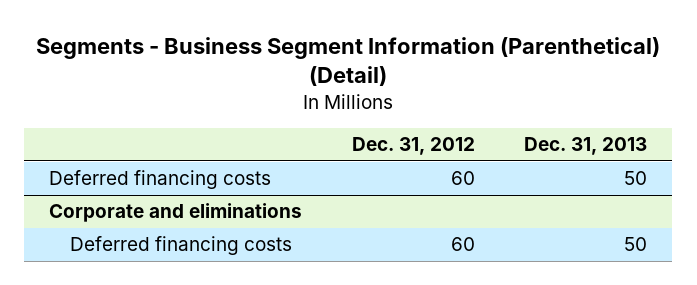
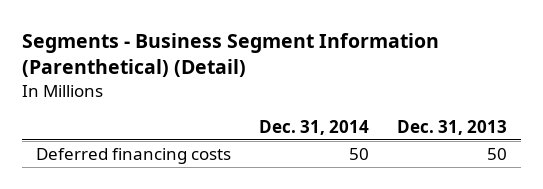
[351,137,475,156] Dec. 31, 2012 -> none
none -> [258,119,369,135] Dec. 31, 2014
[49,203,303,223] Corporate and eliminations -> none
[69,236,292,256] Deferred financing costs -> none

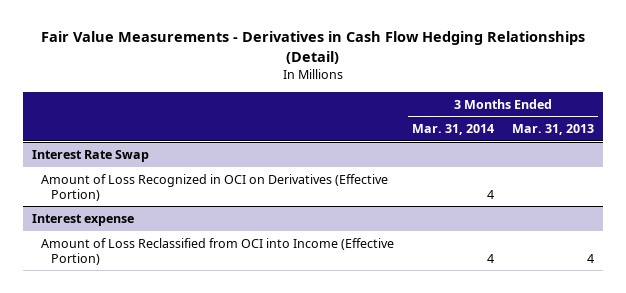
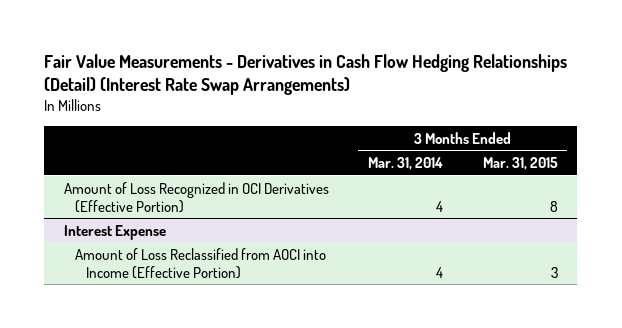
[40,31,585,65] Fair Value Measurements - Derivatives in Cash Flow Hedging Relationships (Detail) -> [44,53,568,95] Fair Value Measurements - Derivatives in Cash Flow Hedging Relationships (Detail) (Interest Rate Swap Arrangements)
[512,124,595,136] Mar. 31, 2013 -> none
none -> [482,156,558,170] Mar. 31, 2015
[31,149,149,162] Interest Rate Swap -> none
[41,173,389,201] Amount of Loss Recognized in OCI on Derivatives (Effective Portion) -> [63,181,329,213] Amount of Loss Recognized in OCI Derivatives (Effective Portion)
[31,213,134,226] Interest expense -> [63,224,166,240] Interest Expense
[41,237,395,265] Amount of Loss Reclassified from OCI into Income (Effective Portion) -> [74,247,326,279] Amount of Loss Reclassified from AOCI into Income (Effective Portion)

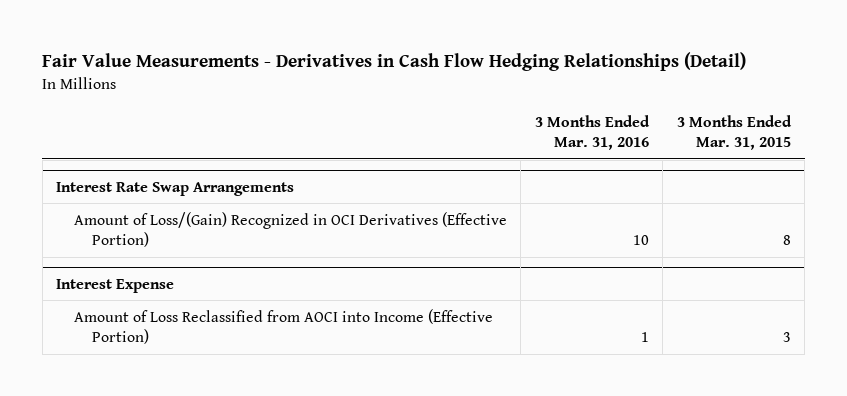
[44,53,568,95] Fair Value Measurements - Derivatives in Cash Flow Hedging Relationships (Detail) (Interest Rate Swap Arrangements) -> [42,52,747,72] Fair Value Measurements - Derivatives in Cash Flow Hedging Relationships (Detail)
[368,156,444,170] Mar. 31, 2014 -> none
none -> [534,114,650,151] 3 Months Ended Mar. 31, 2016
none -> [56,181,295,196] Interest Rate Swap Arrangements
[63,181,329,213] Amount of Loss Recognized in OCI Derivatives (Effective Portion) -> [73,211,507,248] Amount of Loss/(Gain) Recognized in OCI Derivatives (Effective Portion)

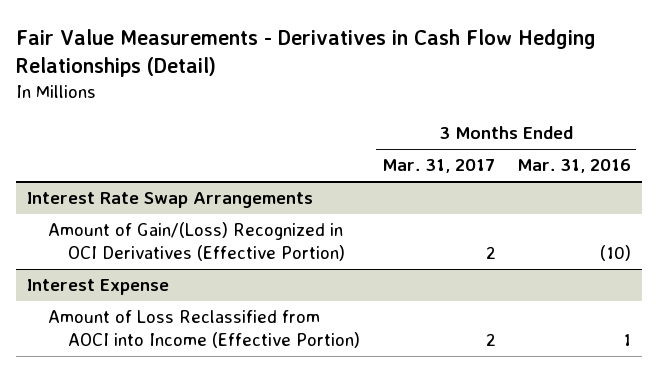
[676,114,792,151] 3 Months Ended Mar. 31, 2015 -> none
none -> [381,159,495,174] Mar. 31, 2017
[73,211,507,248] Amount of Loss/(Gain) Recognized in OCI Derivatives (Effective Portion) -> [47,222,345,261] Amount of Gain/(Loss) Recognized in OCI Derivatives (Effective Portion)
[632,235,649,246] 10 -> [599,244,631,261] (10)

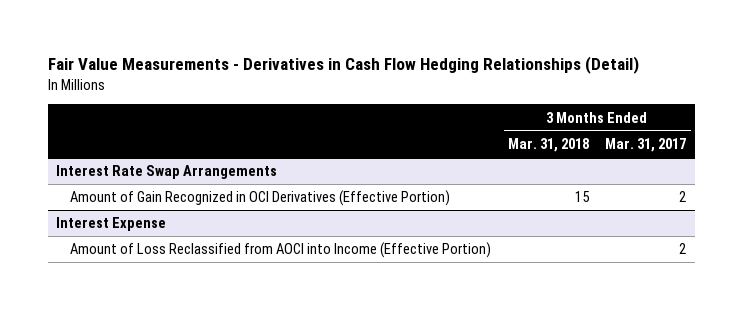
[516,159,631,174] Mar. 31, 2016 -> none
none -> [507,138,589,153] Mar. 31, 2018
[47,222,345,261] Amount of Gain/(Loss) Recognized in OCI Derivatives (Effective Portion) -> [70,190,451,207] Amount of Gain Recognized in OCI Derivatives (Effective Portion)

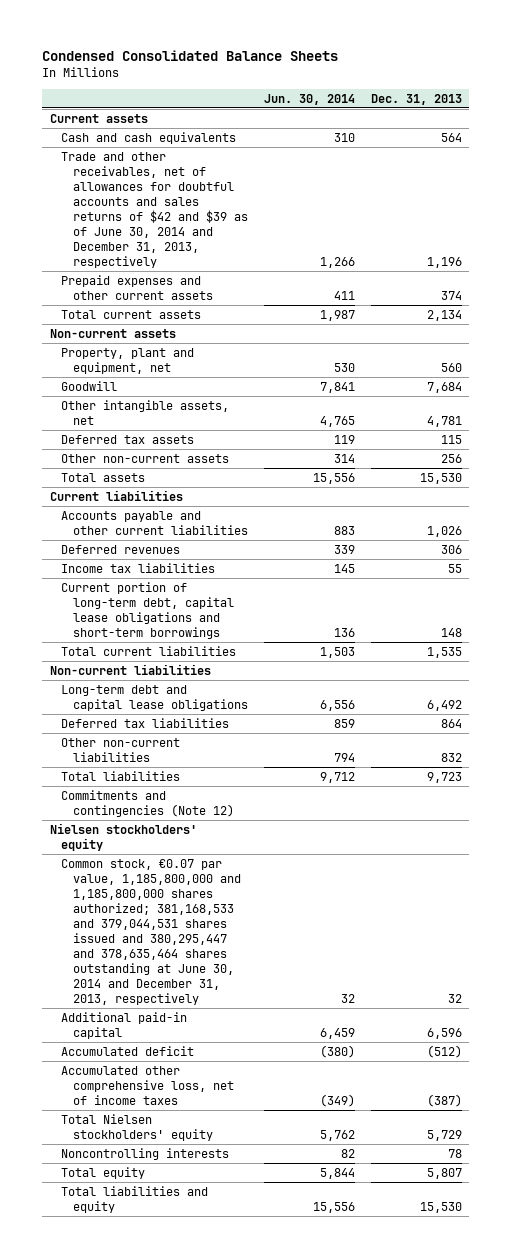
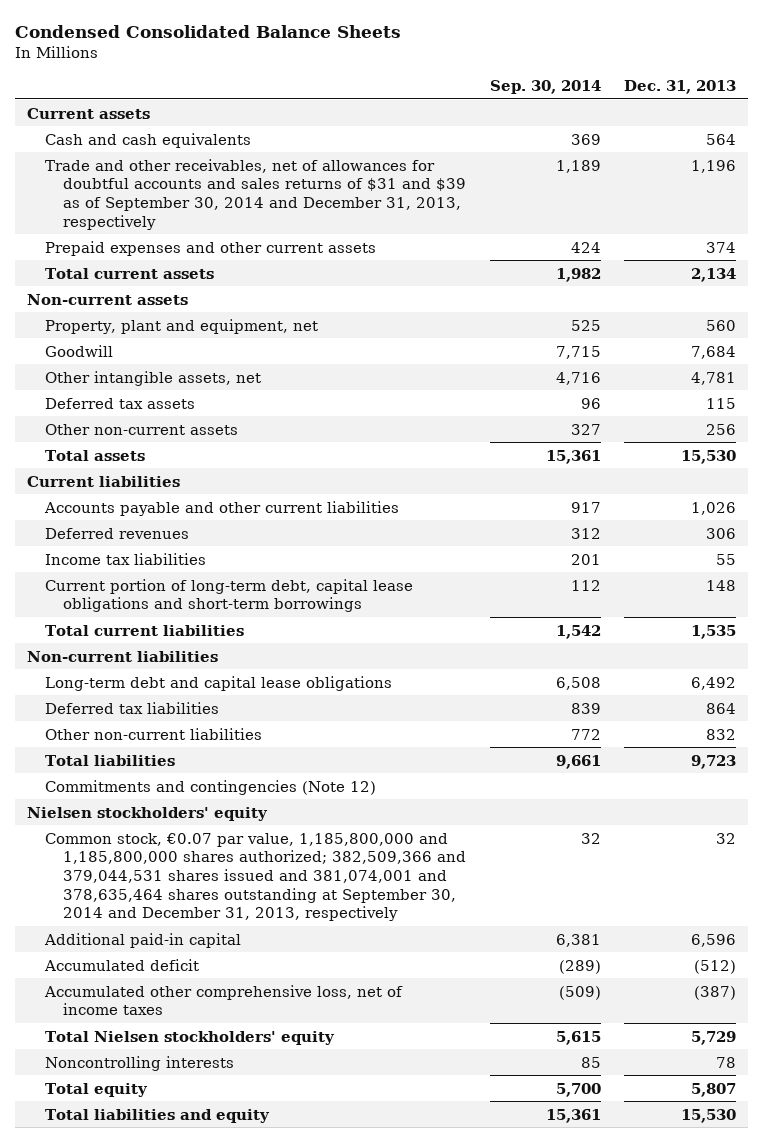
[263,93,355,105] Jun. 30, 2014 -> none
none -> [489,80,601,95] Sep. 30, 2014
[61,151,248,268] Trade and other receivables, net of allowances for doubtful accounts and sales returns of $42 and $39 as of June 30, 2014 and December 31, 2013, respectively -> [44,158,466,230] Trade and other receivables, net of allowances for doubtful accounts and sales returns of $31 and $39 as of September 30, 2014 and December 31, 2013, respectively
[61,858,241,1005] Common stock, €0.07 par value, 1,185,800,000 and 1,185,800,000 shares authorized; 381,168,533 and 379,044,531 shares issued and 380,295,447 and 378,635,464 shares outstanding at June 30, 2014 and December 31, 2013, respectively -> [44,832,466,922] Common stock, €0.07 par value, 1,185,800,000 and 1,185,800,000 shares authorized; 382,509,366 and 379,044,531 shares issued and 381,074,001 and 378,635,464 shares outstanding at September 30, 2014 and December 31, 2013, respectively

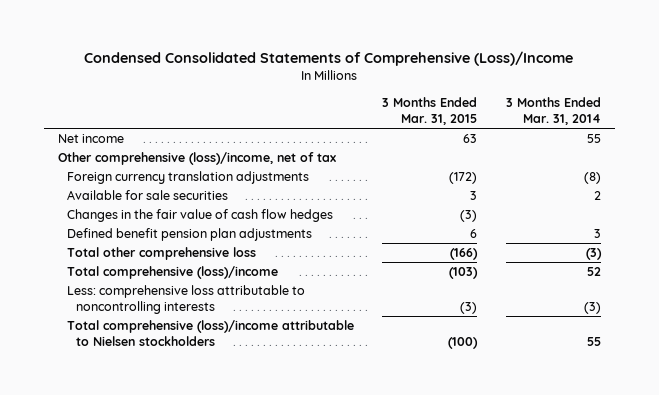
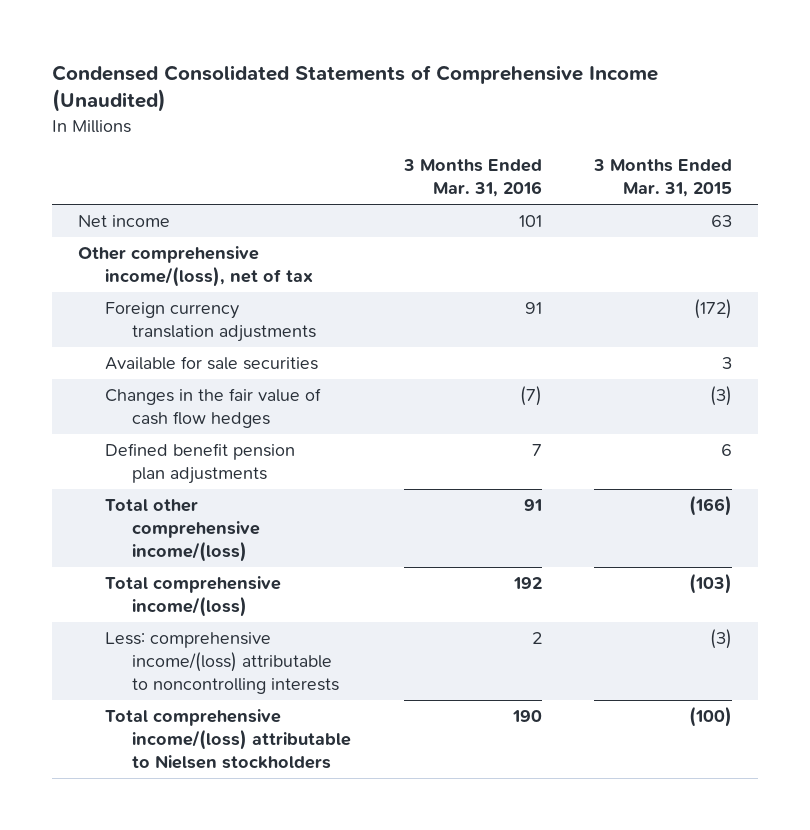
[84,51,574,67] Condensed Consolidated Statements of Comprehensive (Loss)/Income -> [51,64,658,113] Condensed Consolidated Statements of Comprehensive Income (Unaudited)
[505,96,601,125] 3 Months Ended Mar. 31, 2014 -> none
none -> [402,159,542,198] 3 Months Ended Mar. 31, 2016
[58,152,337,166] Other comprehensive (loss)/income, net of tax -> [77,245,314,287] Other comprehensive income/(loss), net of tax
[67,247,257,261] Total other comprehensive loss -> [105,498,261,563] Total other comprehensive income/(loss)
[67,266,279,280] Total comprehensive (loss)/income -> [105,575,282,617] Total comprehensive income/(loss)
[67,285,306,315] Less: comprehensive loss attributable to noncontrolling interests -> [105,631,340,695] Less: comprehensive income/(loss) attributable to noncontrolling interests
[67,320,355,347] Total comprehensive (loss)/income attributable to Nielsen stockholders -> [105,708,352,770] Total comprehensive income/(loss) attributable to Nielsen stockholders

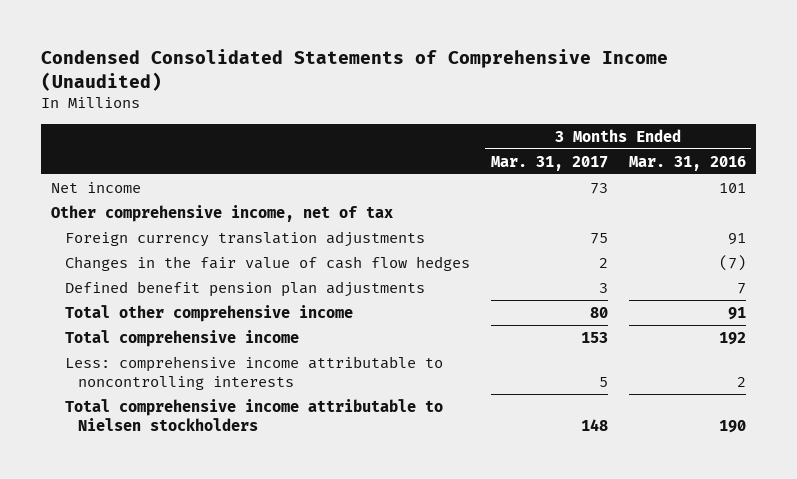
[592,159,732,198] 3 Months Ended Mar. 31, 2015 -> none
none -> [490,155,608,171] Mar. 31, 2017
[77,245,314,287] Other comprehensive income/(loss), net of tax -> [51,204,394,222] Other comprehensive income, net of tax
[105,355,319,370] Available for sale securities -> none
[105,498,261,563] Total other comprehensive income/(loss) -> [64,304,353,322] Total other comprehensive income
[105,575,282,617] Total comprehensive income/(loss) -> [64,329,299,347] Total comprehensive income
[105,631,340,695] Less: comprehensive income/(loss) attributable to noncontrolling interests -> [64,355,443,390] Less: comprehensive income attributable to noncontrolling interests
[105,708,352,770] Total comprehensive income/(loss) attributable to Nielsen stockholders -> [64,398,443,431] Total comprehensive income attributable to Nielsen stockholders

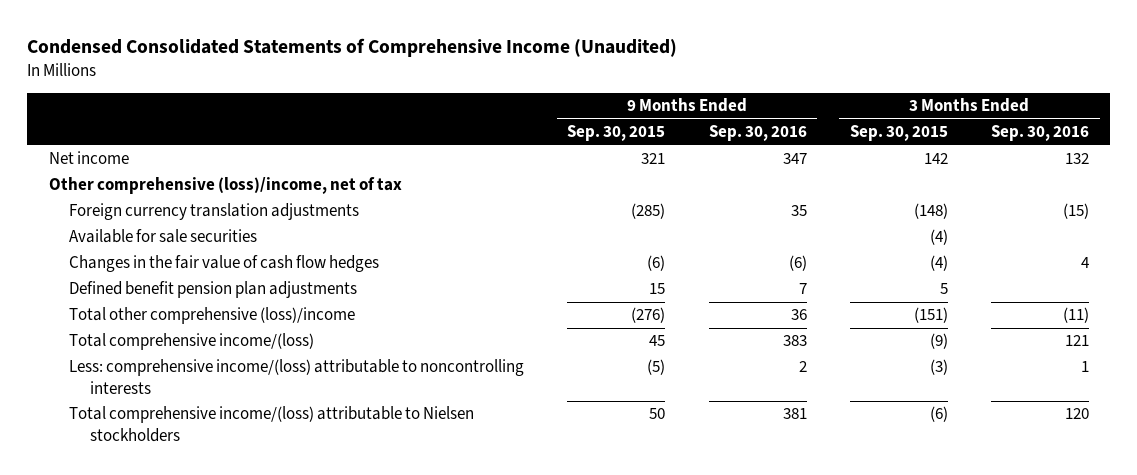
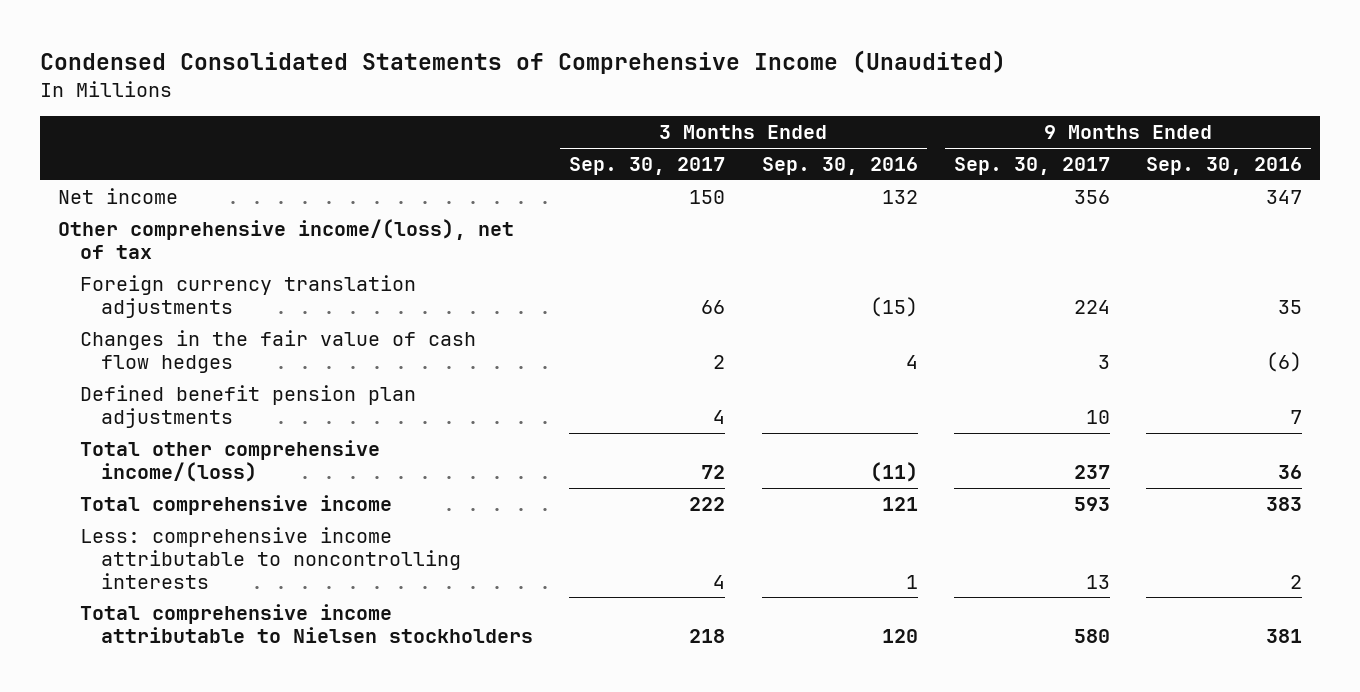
[567,125,666,142] Sep. 30, 2015 -> none
[849,125,948,142] Sep. 30, 2015 -> none
none -> [569,157,726,176] Sep. 30, 2017
none -> [953,157,1110,176] Sep. 30, 2017
[48,177,402,195] Other comprehensive (loss)/income, net of tax -> [58,218,515,259] Other comprehensive income/(loss), net of tax
[69,229,258,244] Available for sale securities -> none
[69,307,356,325] Total other comprehensive (loss)/income -> [79,439,380,482] Total other comprehensive income/(loss)
[69,333,315,351] Total comprehensive income/(loss) -> [79,494,392,515] Total comprehensive income
[69,359,525,395] Less: comprehensive income/(loss) attributable to noncontrolling interests -> [79,526,462,589] Less: comprehensive income attributable to noncontrolling interests
[69,406,475,443] Total comprehensive income/(loss) attributable to Nielsen stockholders -> [79,603,534,643] Total comprehensive income attributable to Nielsen stockholders

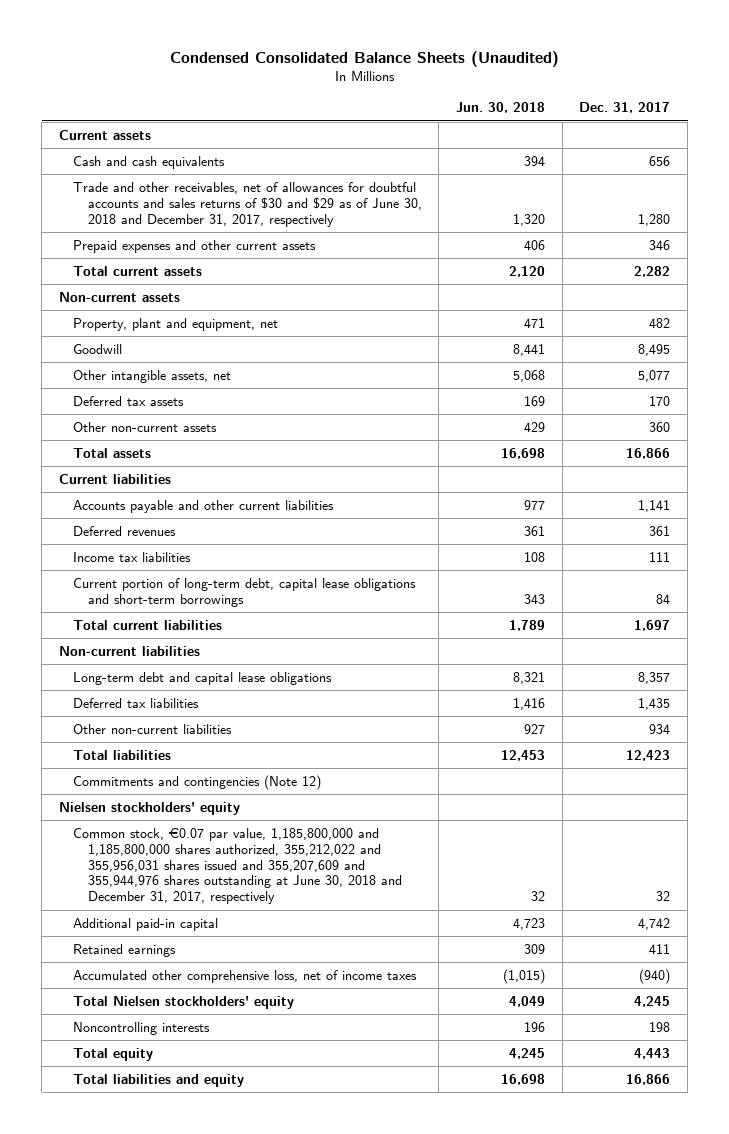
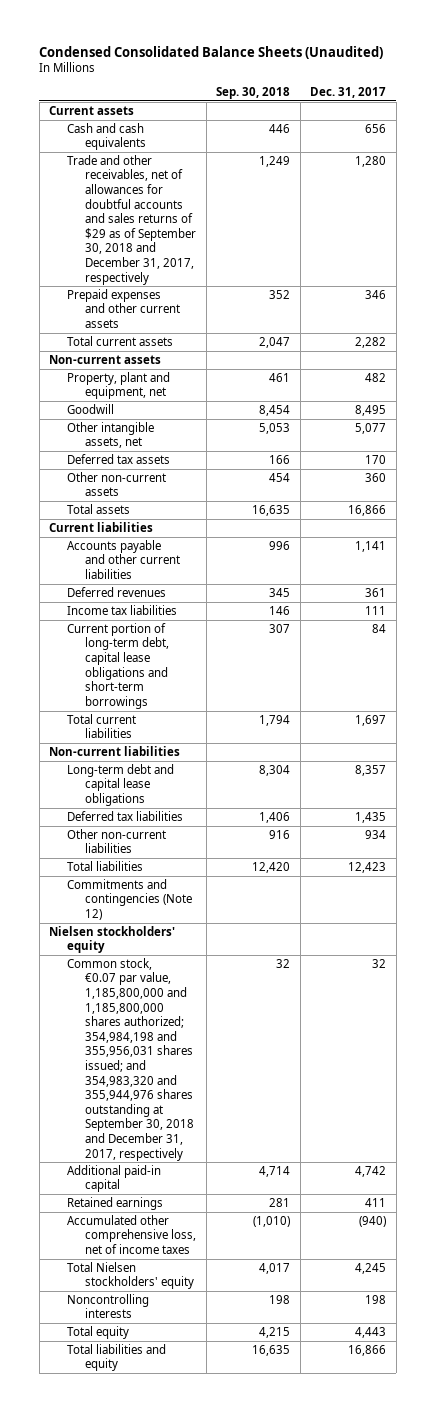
[456,102,546,114] Jun. 30, 2018 -> none
none -> [216,87,291,100] Sep. 30, 2018
[73,181,422,227] Trade and other receivables, net of allowances for doubtful accounts and sales returns of $30 and $29 as of June 30, 2018 and December 31, 2017, respectively -> [67,154,196,285] Trade and other receivables, net of allowances for doubtful accounts and sales returns of $29 as of September 30, 2018 and December 31, 2017, respectively
[73,827,402,905] Common stock, €0.07 par value, 1,185,800,000 and 1,185,800,000 shares authorized, 355,212,022 and 355,956,031 shares issued and 355,207,609 and 355,944,976 shares outstanding at June 30, 2018 and December 31, 2017, respectively -> [67,957,194,1161] Common stock, €0.07 par value, 1,185,800,000 and 1,185,800,000 shares authorized; 354,984,198 and 355,956,031 shares issued; and 354,983,320 and 355,944,976 shares outstanding at September 30, 2018 and December 31, 2017, respectively

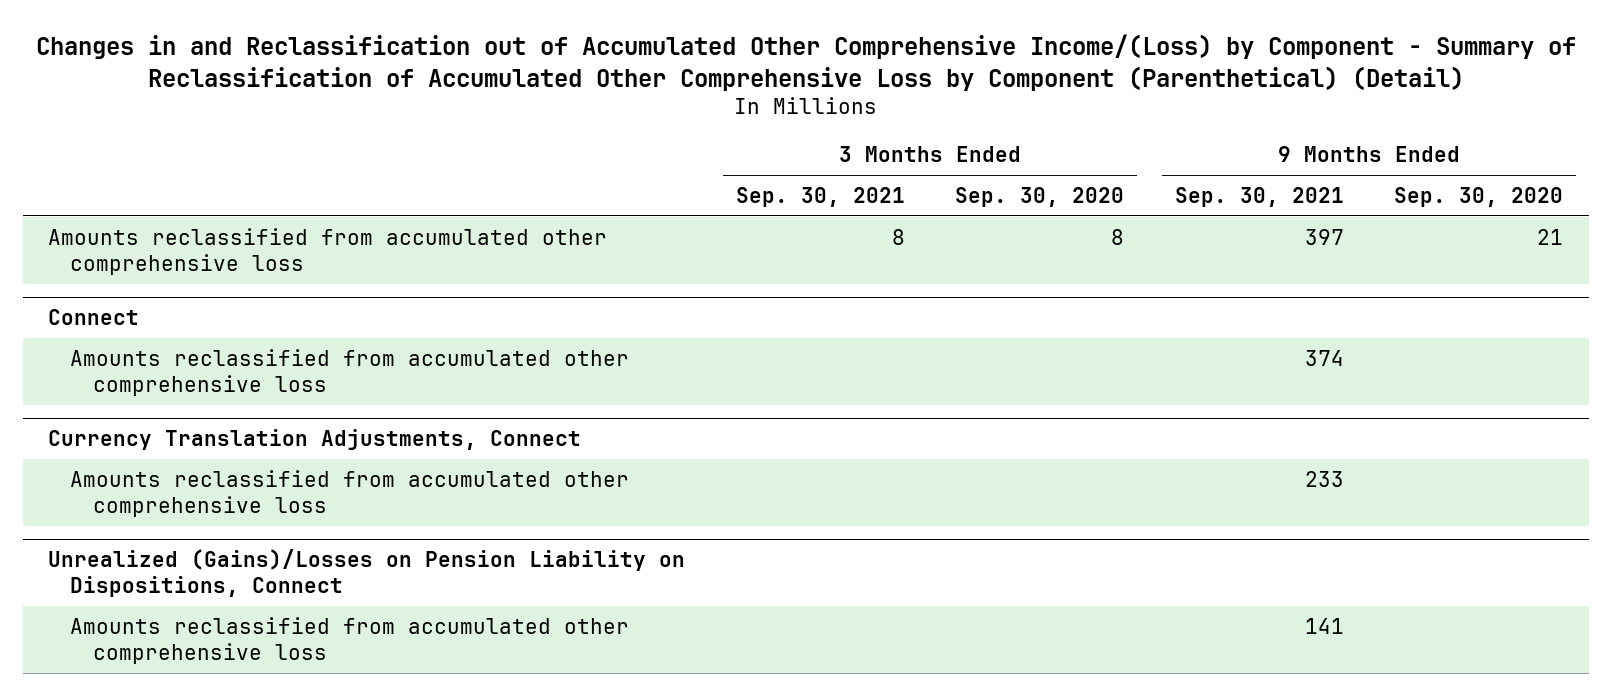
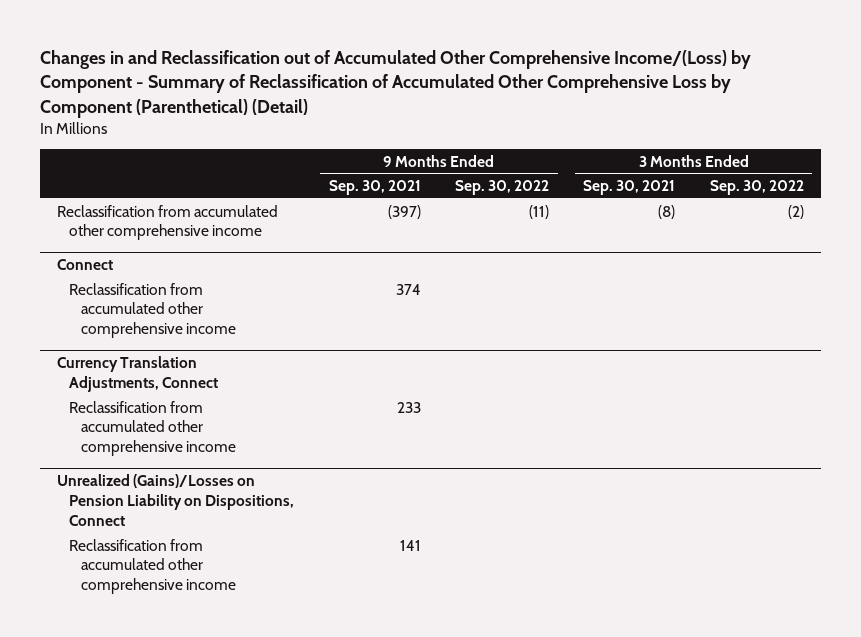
[955,187,1125,208] Sep. 30, 2020 -> none
[1394,187,1564,208] Sep. 30, 2020 -> none
none -> [455,179,550,195] Sep. 30, 2022
none -> [709,179,804,195] Sep. 30, 2022
[48,227,608,275] Amounts reclassified from accumulated other comprehensive loss -> [57,204,279,241] Reclassification from accumulated other comprehensive income
[891,228,905,245] 8 -> [658,204,676,219] (8)
[1304,228,1344,245] 397 -> [387,204,421,219] (397)
[70,348,630,396] Amounts reclassified from accumulated other comprehensive loss -> [69,282,237,338] Reclassification from accumulated other comprehensive income
[70,469,630,517] Amounts reclassified from accumulated other comprehensive loss -> [69,400,237,456] Reclassification from accumulated other comprehensive income
[70,616,630,664] Amounts reclassified from accumulated other comprehensive loss -> [69,538,237,594] Reclassification from accumulated other comprehensive income

